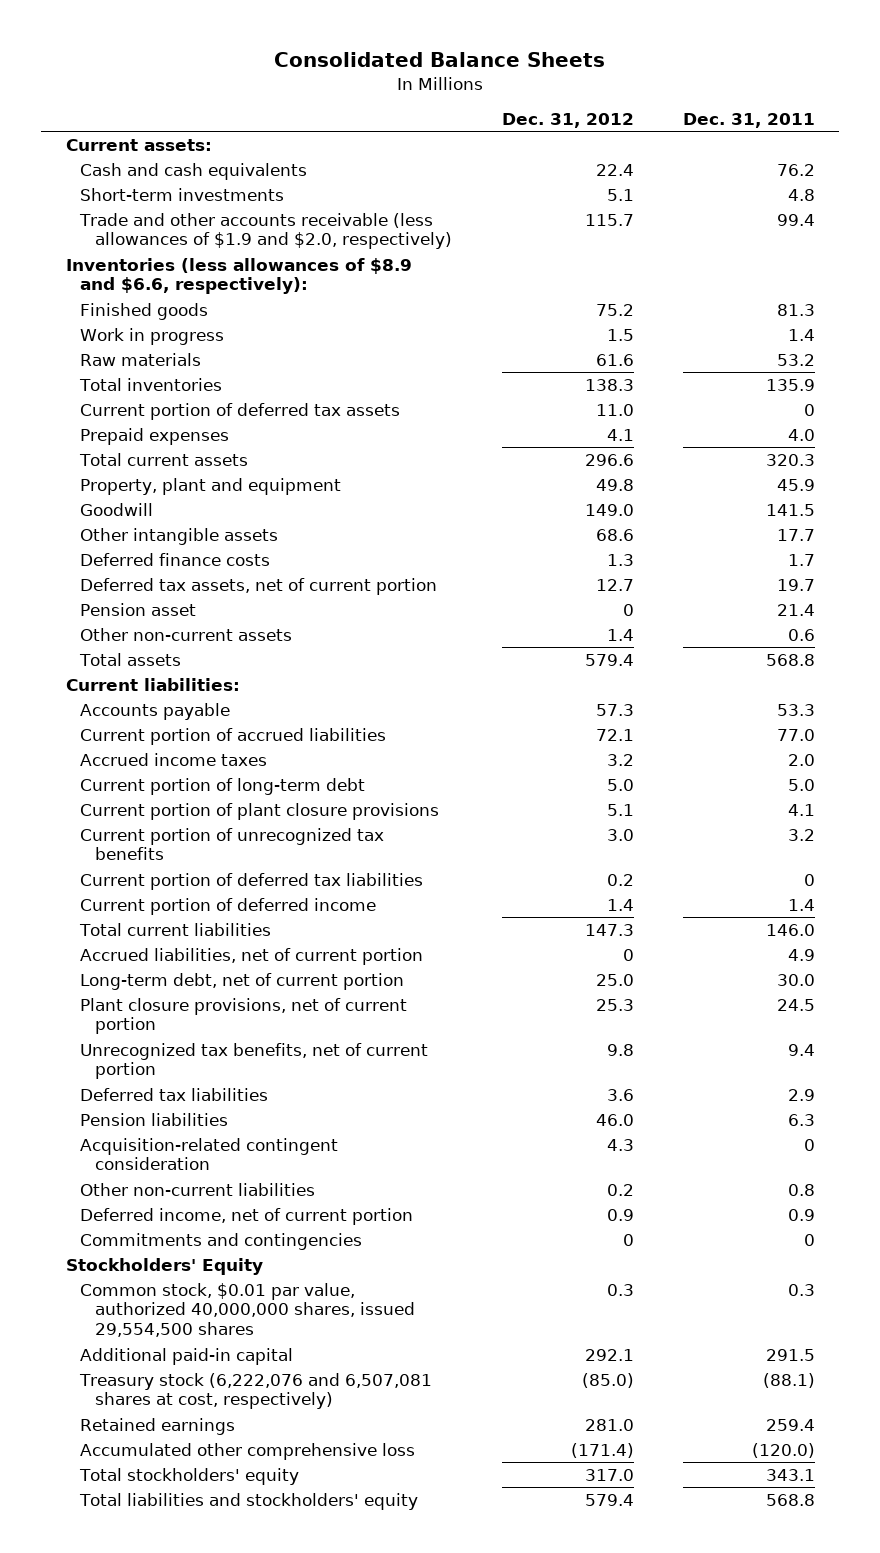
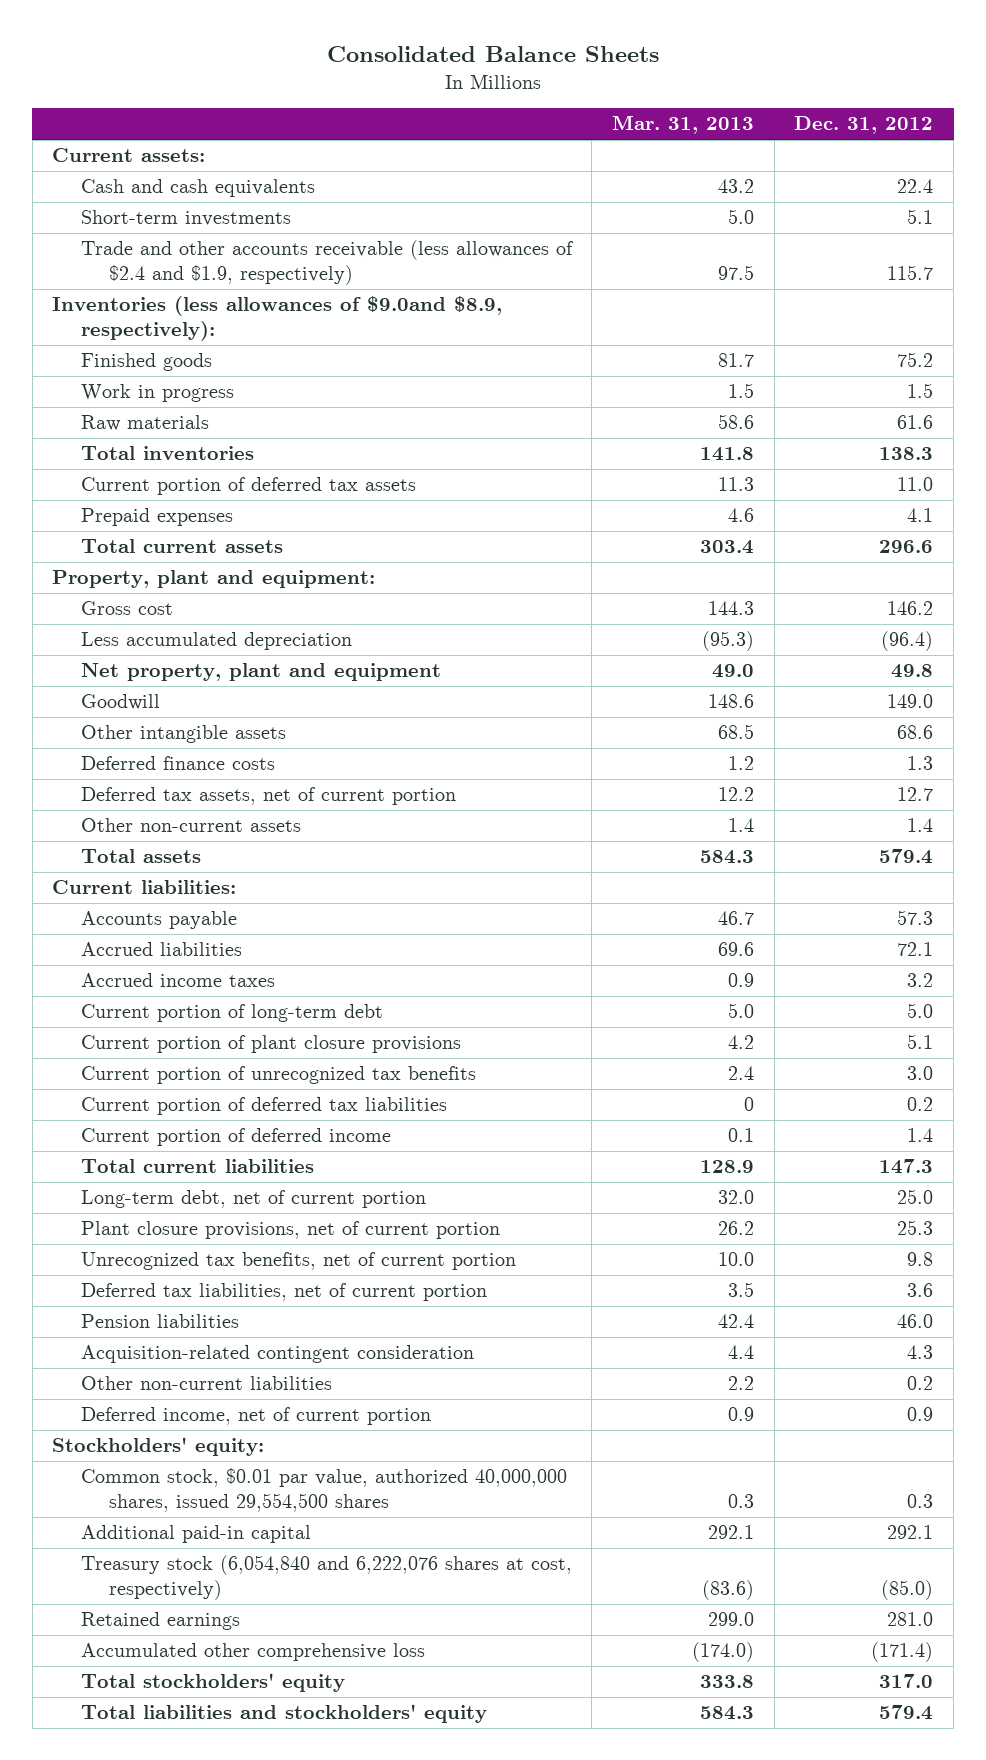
[682,113,815,129] Dec. 31, 2011 -> none
none -> [612,115,755,135] Mar. 31, 2013
[79,212,453,250] Trade and other accounts receivable (less allowances of $1.9 and $2.0, respectively) -> [80,240,574,286] Trade and other accounts receivable (less allowances of $2.4 and $1.9, respectively)
[65,257,412,295] Inventories (less allowances of $8.9 and $6.6, respectively): -> [52,296,503,342] Inventories (less allowances of $9.0and $8.9, respectively):
none -> [52,570,376,589] Property, plant and equipment:
none -> [80,601,173,616] Gross cost
none -> [80,632,352,651] Less accumulated depreciation
[80,477,342,495] Property, plant and equipment -> [80,663,441,682] Net property, plant and equipment
[80,602,197,616] Pension asset -> none
[80,727,387,745] Current portion of accrued liabilities -> [80,942,242,957] Accrued liabilities
[80,947,424,965] Accrued liabilities, net of current portion -> none
[80,1087,269,1101] Deferred tax liabilities -> [80,1283,487,1302] Deferred tax liabilities, net of current portion
[80,1232,363,1250] Commitments and contingencies -> none
[65,1257,263,1275] Stockholders' Equity -> [52,1437,265,1457] Stockholders' equity:
[79,1372,433,1410] Treasury stock (6,222,076 and 6,507,081 shares at cost, respectively) -> [80,1555,572,1601] Treasury stock (6,054,840 and 6,222,076 shares at cost, respectively)

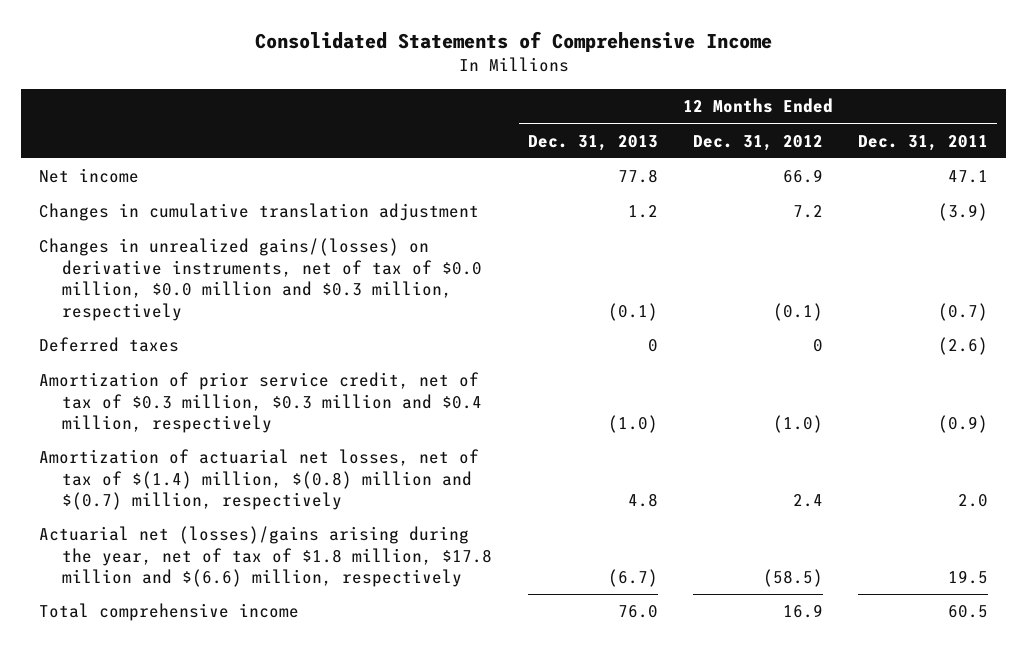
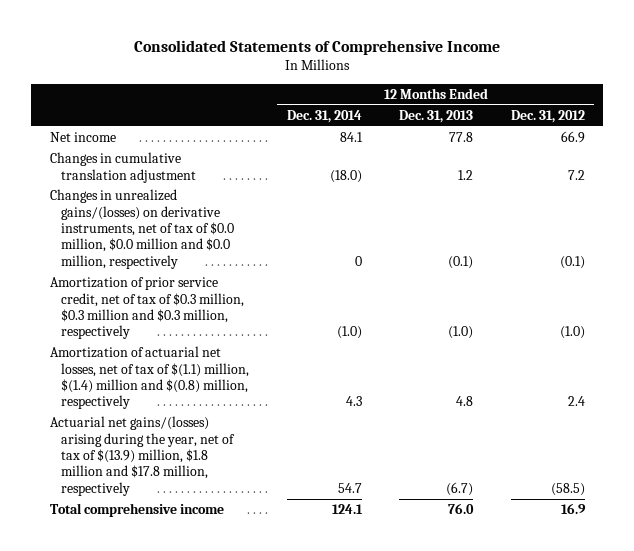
[858,134,989,151] Dec. 31, 2011 -> none
none -> [286,109,362,123] Dec. 31, 2014
[39,337,180,353] Deferred taxes -> none
[39,238,483,321] Changes in unrealized gains/(losses) on derivative instruments, net of tax of $0.0 million, $0.0 million and $0.3 million, respectively -> [49,189,235,269] Changes in unrealized gains/(losses) on derivative instruments, net of tax of $0.0 million, $0.0 million and $0.0 million, respectively
[39,372,483,434] Amortization of prior service credit, net of tax of $0.3 million, $0.3 million and $0.4 million, respectively -> [49,277,245,340] Amortization of prior service credit, net of tax of $0.3 million, $0.3 million and $0.3 million, respectively
[39,449,480,511] Amortization of actuarial net losses, net of tax of $(1.4) million, $(0.8) million and $(0.7) million, respectively -> [49,346,250,410] Amortization of actuarial net losses, net of tax of $(1.1) million, $(1.4) million and $(0.8) million, respectively
[39,526,493,588] Actuarial net (losses)/gains arising during the year, net of tax of $1.8 million, $17.8 million and $(6.6) million, respectively -> [49,416,236,496] Actuarial net gains/(losses) arising during the year, net of tax of $(13.9) million, $1.8 million and $17.8 million, respectively

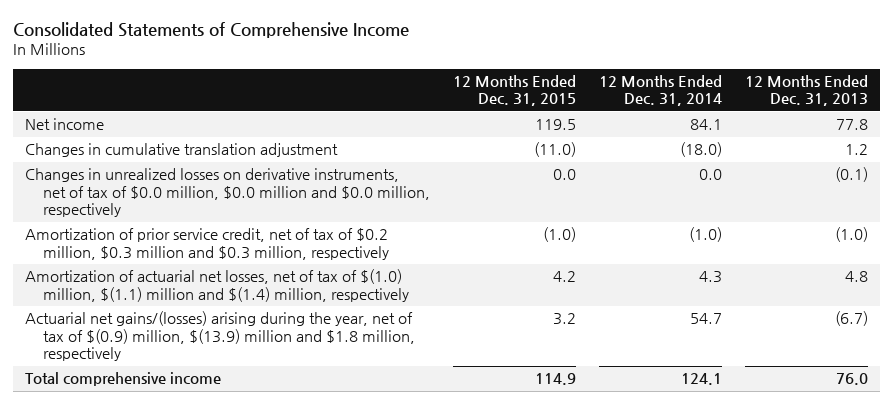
[510,109,585,123] Dec. 31, 2012 -> none
none -> [452,75,576,107] 12 Months Ended Dec. 31, 2015
[49,189,235,269] Changes in unrealized gains/(losses) on derivative instruments, net of tax of $0.0 million, $0.0 million and $0.0 million, respectively -> [24,168,430,218] Changes in unrealized losses on derivative instruments, net of tax of $0.0 million, $0.0 million and $0.0 million, respectively
[354,255,362,266] 0 -> [699,169,723,181] 0.0
[49,277,245,340] Amortization of prior service credit, net of tax of $0.3 million, $0.3 million and $0.3 million, respectively -> [24,228,389,260] Amortization of prior service credit, net of tax of $0.2 million, $0.3 million and $0.3 million, respectively
[49,346,250,410] Amortization of actuarial net losses, net of tax of $(1.1) million, $(1.4) million and $(0.8) million, respectively -> [24,269,409,302] Amortization of actuarial net losses, net of tax of $(1.0) million, $(1.1) million and $(1.4) million, respectively
[49,416,236,496] Actuarial net gains/(losses) arising during the year, net of tax of $(13.9) million, $1.8 million and $17.8 million, respectively -> [24,311,415,362] Actuarial net gains/(losses) arising during the year, net of tax of $(0.9) million, $(13.9) million and $1.8 million, respectively

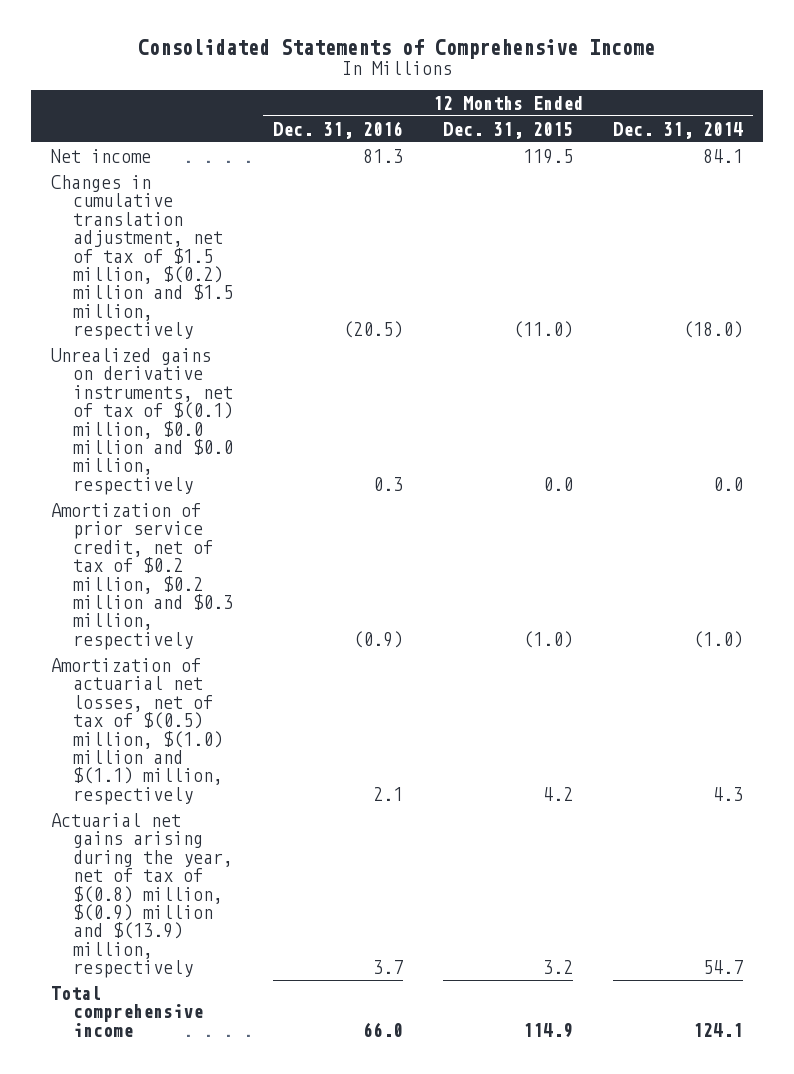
[745,75,869,107] 12 Months Ended Dec. 31, 2013 -> none
none -> [272,120,403,139] Dec. 31, 2016
[24,143,338,158] Changes in cumulative translation adjustment -> [51,174,233,341] Changes in cumulative translation adjustment, net of tax of $1.5 million, $(0.2) million and $1.5 million, respectively
[24,168,430,218] Changes in unrealized losses on derivative instruments, net of tax of $0.0 million, $0.0 million and $0.0 million, respectively -> [51,347,233,495] Unrealized gains on derivative instruments, net of tax of $(0.1) million, $0.0 million and $0.0 million, respectively
[24,228,389,260] Amortization of prior service credit, net of tax of $0.2 million, $0.3 million and $0.3 million, respectively -> [51,502,233,650] Amortization of prior service credit, net of tax of $0.2 million, $0.2 million and $0.3 million, respectively
[24,269,409,302] Amortization of actuarial net losses, net of tax of $(1.0) million, $(1.1) million and $(1.4) million, respectively -> [51,657,223,805] Amortization of actuarial net losses, net of tax of $(0.5) million, $(1.0) million and $(1.1) million, respectively
[24,311,415,362] Actuarial net gains/(losses) arising during the year, net of tax of $(0.9) million, $(13.9) million and $1.8 million, respectively -> [51,812,233,979] Actuarial net gains arising during the year, net of tax of $(0.8) million, $(0.9) million and $(13.9) million, respectively

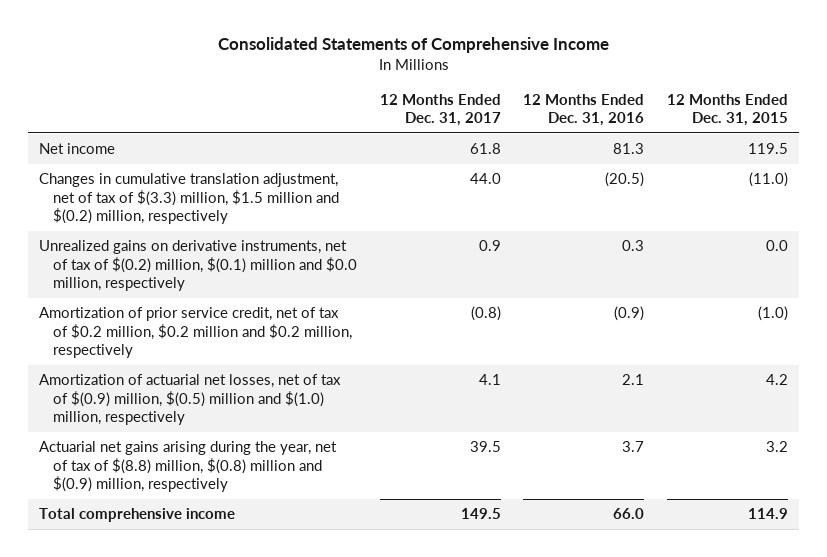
[612,121,743,139] Dec. 31, 2014 -> none
none -> [379,93,501,127] 12 Months Ended Dec. 31, 2017
[51,174,233,341] Changes in cumulative translation adjustment, net of tax of $1.5 million, $(0.2) million and $1.5 million, respectively -> [39,173,340,225] Changes in cumulative translation adjustment, net of tax of $(3.3) million, $1.5 million and $(0.2) million, respectively
[51,347,233,495] Unrealized gains on derivative instruments, net of tax of $(0.1) million, $0.0 million and $0.0 million, respectively -> [39,240,358,292] Unrealized gains on derivative instruments, net of tax of $(0.2) million, $(0.1) million and $0.0 million, respectively
[51,502,233,650] Amortization of prior service credit, net of tax of $0.2 million, $0.2 million and $0.3 million, respectively -> [39,307,353,359] Amortization of prior service credit, net of tax of $0.2 million, $0.2 million and $0.2 million, respectively
[51,657,223,805] Amortization of actuarial net losses, net of tax of $(0.5) million, $(1.0) million and $(1.1) million, respectively -> [39,374,342,426] Amortization of actuarial net losses, net of tax of $(0.9) million, $(0.5) million and $(1.0) million, respectively
[51,812,233,979] Actuarial net gains arising during the year, net of tax of $(0.8) million, $(0.9) million and $(13.9) million, respectively -> [39,441,338,493] Actuarial net gains arising during the year, net of tax of $(8.8) million, $(0.8) million and $(0.9) million, respectively

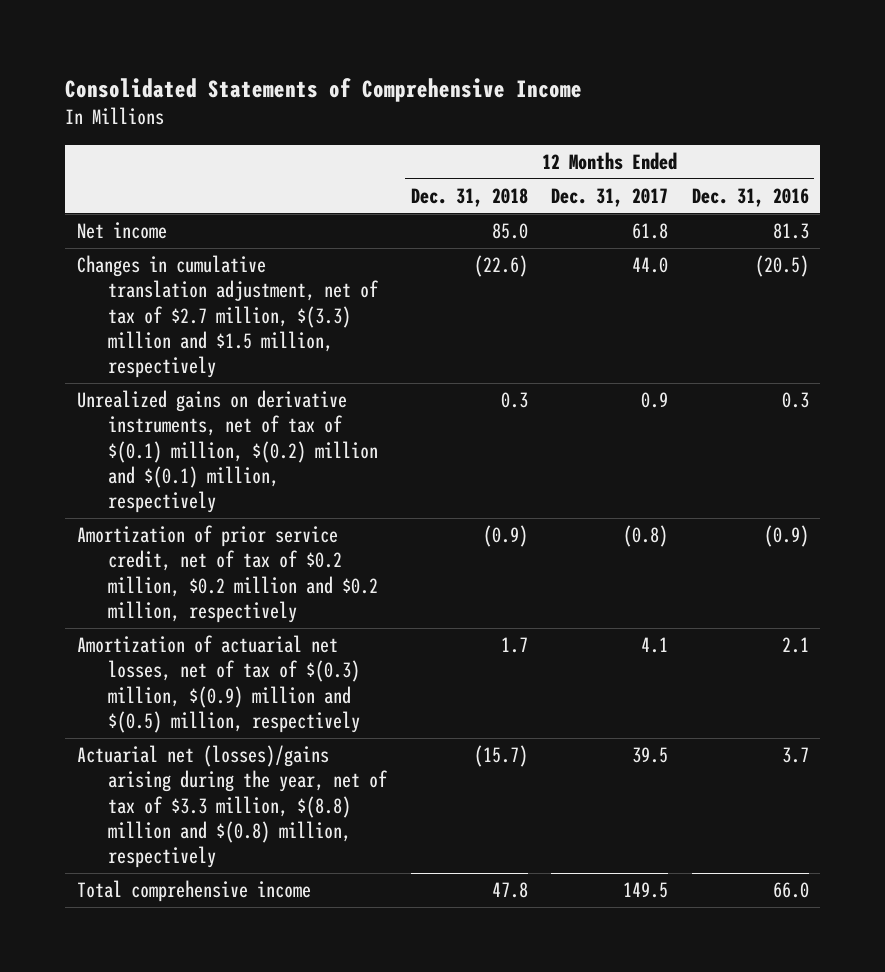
[667,93,789,127] 12 Months Ended Dec. 31, 2015 -> none
none -> [410,188,528,208] Dec. 31, 2018
[39,173,340,225] Changes in cumulative translation adjustment, net of tax of $(3.3) million, $1.5 million and $(0.2) million, respectively -> [76,255,380,379] Changes in cumulative translation adjustment, net of tax of $2.7 million, $(3.3) million and $1.5 million, respectively
[39,240,358,292] Unrealized gains on derivative instruments, net of tax of $(0.2) million, $(0.1) million and $0.0 million, respectively -> [76,390,379,514] Unrealized gains on derivative instruments, net of tax of $(0.1) million, $(0.2) million and $(0.1) million, respectively
[39,374,342,426] Amortization of actuarial net losses, net of tax of $(0.9) million, $(0.5) million and $(1.0) million, respectively -> [76,635,361,734] Amortization of actuarial net losses, net of tax of $(0.3) million, $(0.9) million and $(0.5) million, respectively
[39,441,338,493] Actuarial net gains arising during the year, net of tax of $(8.8) million, $(0.8) million and $(0.9) million, respectively -> [76,745,389,869] Actuarial net (losses)/gains arising during the year, net of tax of $3.3 million, $(8.8) million and $(0.8) million, respectively

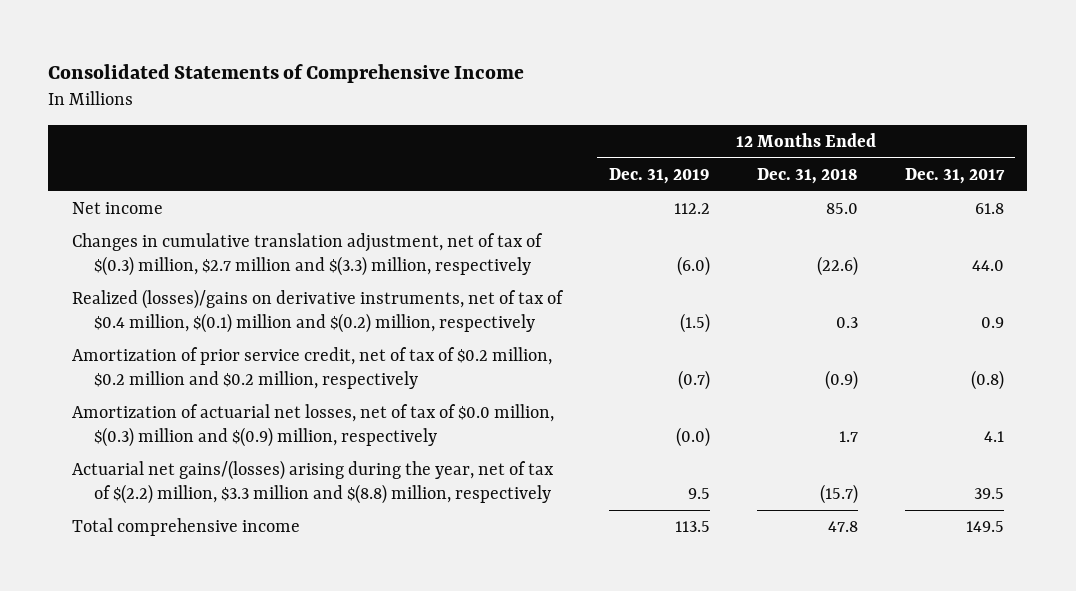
[691,188,809,208] Dec. 31, 2016 -> none
none -> [608,167,710,184] Dec. 31, 2019
[76,255,380,379] Changes in cumulative translation adjustment, net of tax of $2.7 million, $(3.3) million and $1.5 million, respectively -> [71,233,543,277] Changes in cumulative translation adjustment, net of tax of $(0.3) million, $2.7 million and $(3.3) million, respectively
[76,390,379,514] Unrealized gains on derivative instruments, net of tax of $(0.1) million, $(0.2) million and $(0.1) million, respectively -> [71,289,564,334] Realized (losses)/gains on derivative instruments, net of tax of $0.4 million, $(0.1) million and $(0.2) million, respectively
[76,635,361,734] Amortization of actuarial net losses, net of tax of $(0.3) million, $(0.9) million and $(0.5) million, respectively -> [71,404,554,448] Amortization of actuarial net losses, net of tax of $0.0 million, $(0.3) million and $(0.9) million, respectively
[76,745,389,869] Actuarial net (losses)/gains arising during the year, net of tax of $3.3 million, $(8.8) million and $(0.8) million, respectively -> [71,460,554,505] Actuarial net gains/(losses) arising during the year, net of tax of $(2.2) million, $3.3 million and $(8.8) million, respectively

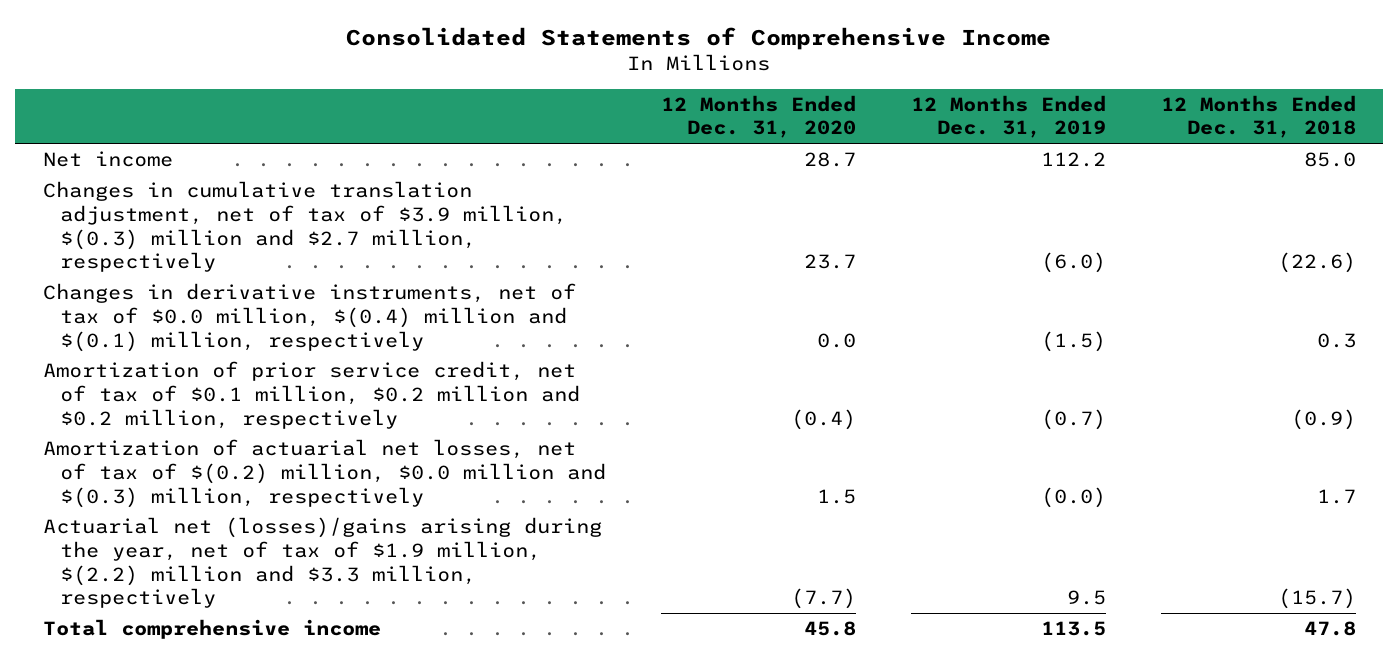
[904,167,1005,184] Dec. 31, 2017 -> none
none -> [661,94,857,139] 12 Months Ended Dec. 31, 2020
[71,233,543,277] Changes in cumulative translation adjustment, net of tax of $(0.3) million, $2.7 million and $(3.3) million, respectively -> [42,180,568,273] Changes in cumulative translation adjustment, net of tax of $3.9 million, $(0.3) million and $2.7 million, respectively
[71,289,564,334] Realized (losses)/gains on derivative instruments, net of tax of $0.4 million, $(0.1) million and $(0.2) million, respectively -> [42,282,576,352] Changes in derivative instruments, net of tax of $0.0 million, $(0.4) million and $(0.1) million, respectively
[71,347,552,390] Amortization of prior service credit, net of tax of $0.2 million, $0.2 million and $0.2 million, respectively -> [42,360,581,429] Amortization of prior service credit, net of tax of $0.1 million, $0.2 million and $0.2 million, respectively
[71,404,554,448] Amortization of actuarial net losses, net of tax of $0.0 million, $(0.3) million and $(0.9) million, respectively -> [42,438,607,508] Amortization of actuarial net losses, net of tax of $(0.2) million, $0.0 million and $(0.3) million, respectively
[71,460,554,505] Actuarial net gains/(losses) arising during the year, net of tax of $(2.2) million, $3.3 million and $(8.8) million, respectively -> [42,516,602,609] Actuarial net (losses)/gains arising during the year, net of tax of $1.9 million, $(2.2) million and $3.3 million, respectively

